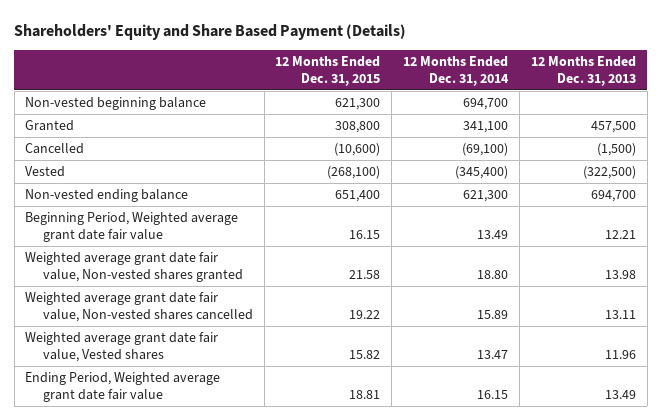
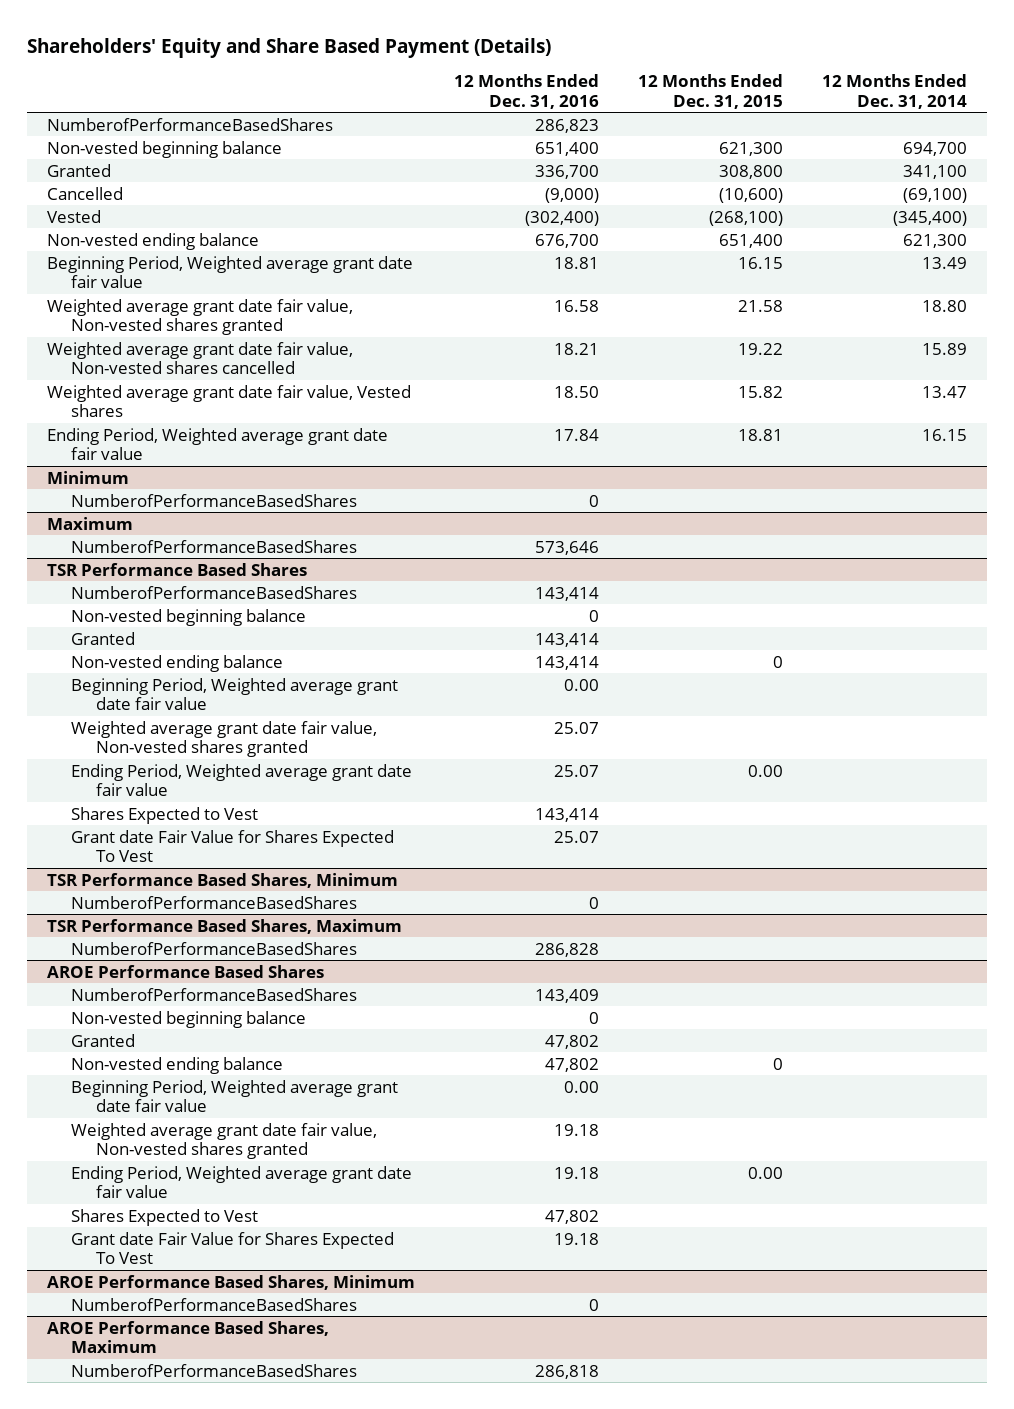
[530,56,636,87] 12 Months Ended Dec. 31, 2013 -> none
none -> [454,74,600,109] 12 Months Ended Dec. 31, 2016
none -> [46,117,333,131] NumberofPerformanceBasedShares
none -> [46,470,129,484] Minimum
none -> [71,493,358,507] NumberofPerformanceBasedShares
none -> [46,516,133,530] Maximum
none -> [71,539,358,553] NumberofPerformanceBasedShares
none -> [46,562,307,576] TSR Performance Based Shares
none -> [71,585,358,599] NumberofPerformanceBasedShares
none -> [71,608,307,626] Non-vested beginning balance
none -> [71,631,136,645] Granted
none -> [71,654,284,672] Non-vested ending balance
none -> [71,677,399,710] Beginning Period, Weighted average grant date fair value
none -> [71,720,378,757] Weighted average grant date fair value, Non-vested shares granted
none -> [71,763,413,796] Ending Period, Weighted average grant date fair value
none -> [71,806,259,824] Shares Expected to Vest
none -> [71,829,395,862] Grant date Fair Value for Shares Expected To Vest
none -> [46,872,398,888] TSR Performance Based Shares, Minimum
none -> [71,895,358,909] NumberofPerformanceBasedShares
none -> [46,918,402,934] TSR Performance Based Shares, Maximum
none -> [71,941,358,955] NumberofPerformanceBasedShares
none -> [46,964,324,978] AROE Performance Based Shares
none -> [71,987,358,1001] NumberofPerformanceBasedShares
none -> [71,1010,307,1028] Non-vested beginning balance
none -> [71,1033,136,1047] Granted
none -> [71,1056,284,1074] Non-vested ending balance
none -> [71,1079,399,1112] Beginning Period, Weighted average grant date fair value
none -> [71,1122,378,1159] Weighted average grant date fair value, Non-vested shares granted
none -> [71,1165,413,1198] Ending Period, Weighted average grant date fair value
none -> [71,1208,259,1226] Shares Expected to Vest
none -> [71,1231,395,1264] Grant date Fair Value for Shares Expected To Vest
none -> [46,1274,415,1290] AROE Performance Based Shares, Minimum
none -> [71,1297,358,1311] NumberofPerformanceBasedShares
none -> [46,1320,329,1353] AROE Performance Based Shares, Maximum
none -> [71,1363,358,1377] NumberofPerformanceBasedShares

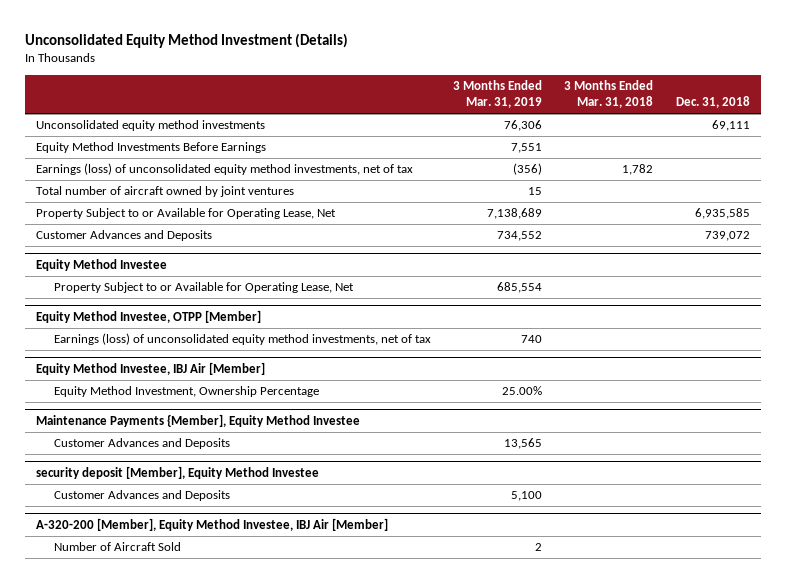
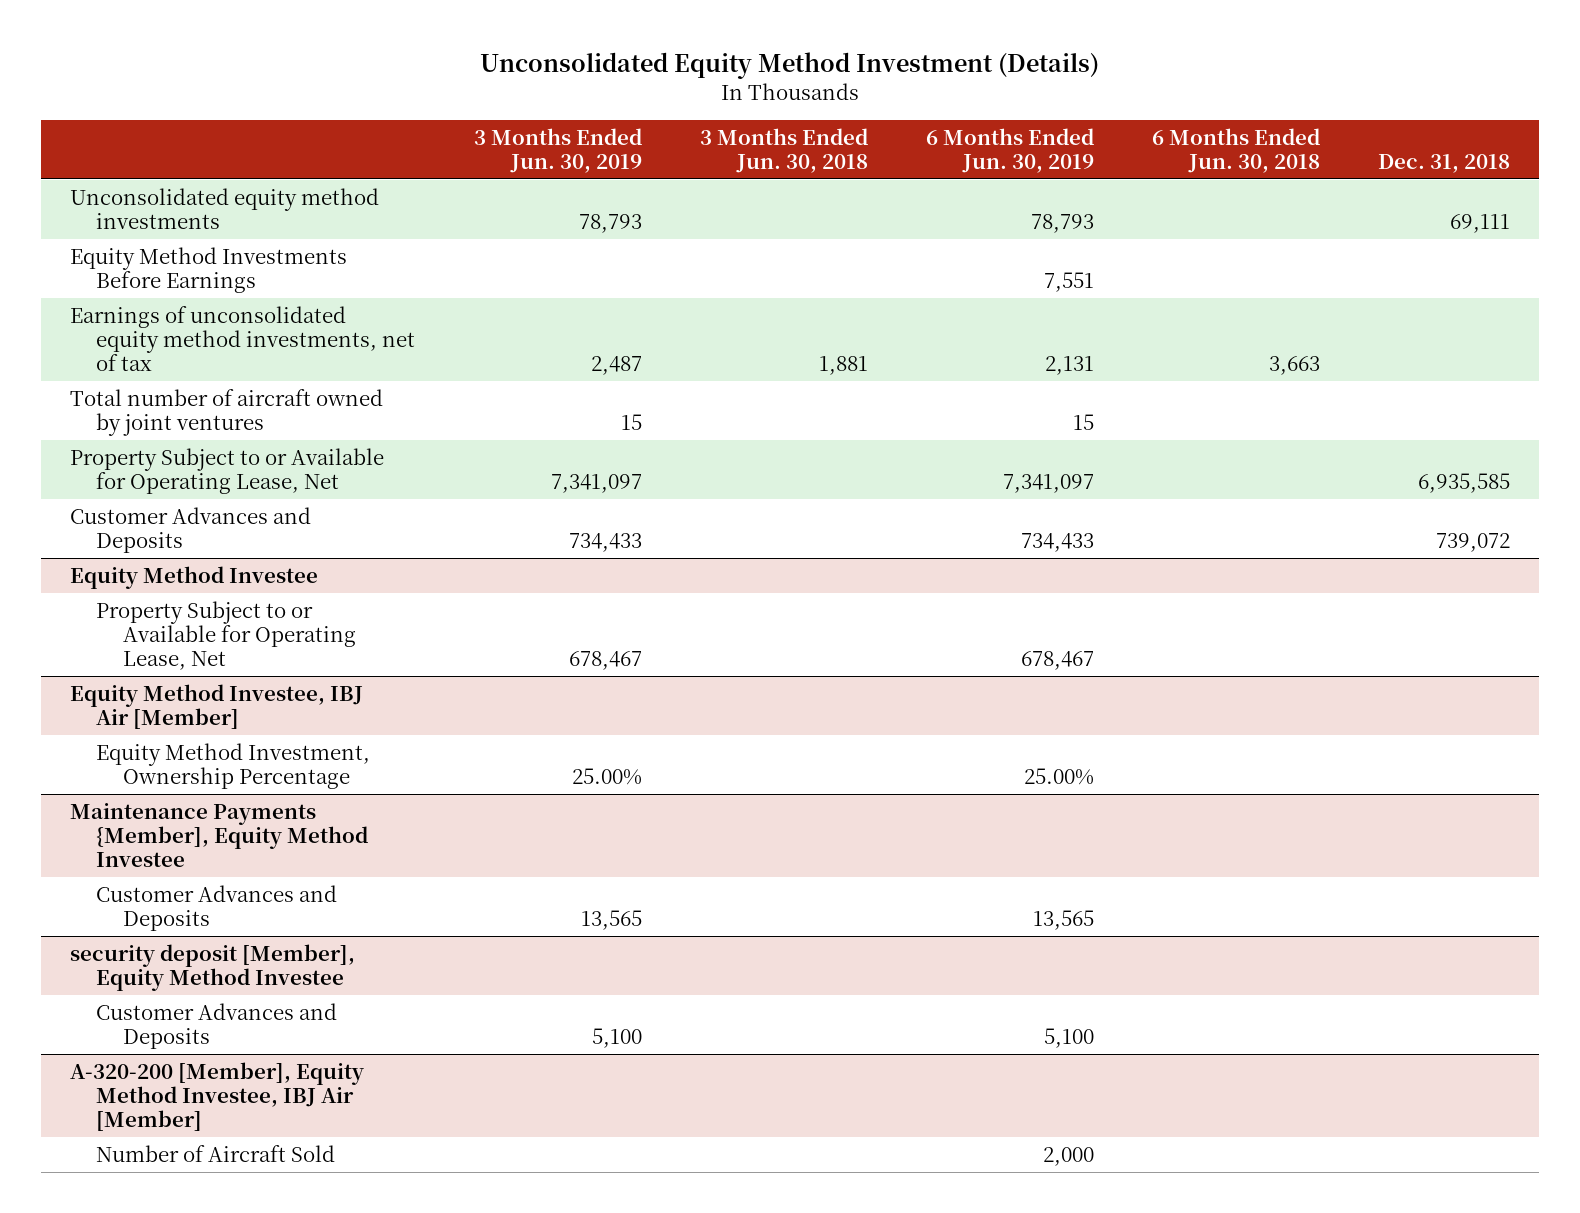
[453,80,543,109] 3 Months Ended Mar. 31, 2019 -> none
[564,80,654,109] 3 Months Ended Mar. 31, 2018 -> none
none -> [473,127,642,173] 3 Months Ended Jun. 30, 2019
none -> [699,127,868,173] 3 Months Ended Jun. 30, 2018
none -> [925,127,1094,173] 6 Months Ended Jun. 30, 2019
none -> [1151,127,1320,173] 6 Months Ended Jun. 30, 2018
[35,163,413,176] Earnings (loss) of unconsolidated equity method investments, net of tax -> [69,305,416,371] Earnings of unconsolidated equity method investments, net of tax
[35,310,261,324] Equity Method Investee, OTPP [Member] -> none
[53,333,431,346] Earnings (loss) of unconsolidated equity method investments, net of tax -> none

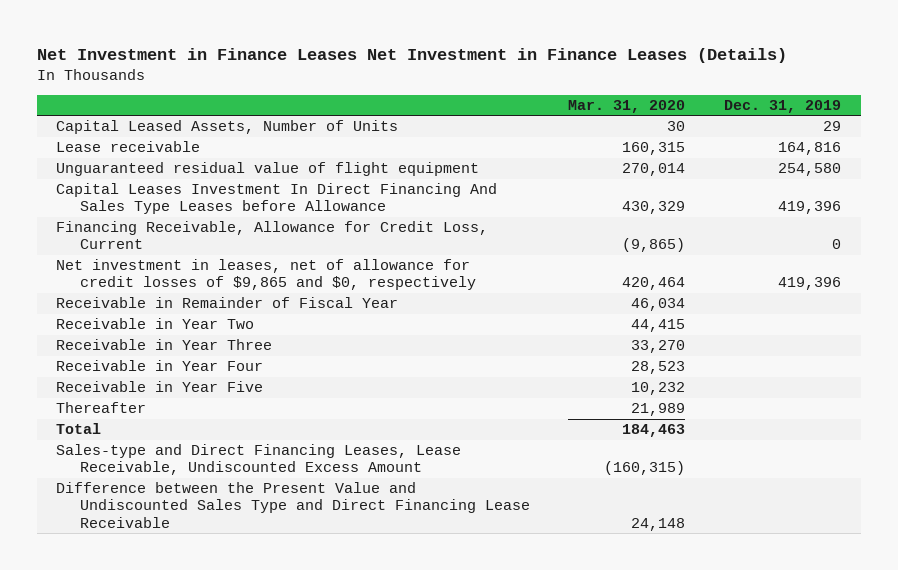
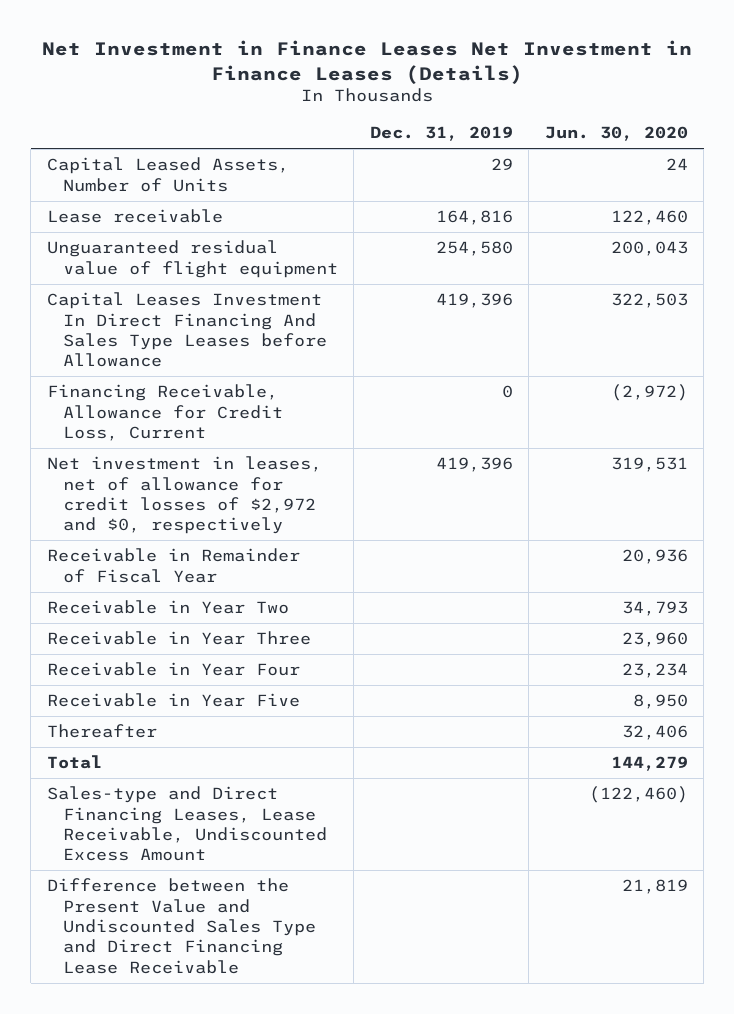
[568,99,686,113] Mar. 31, 2020 -> none
none -> [544,126,688,142] Jun. 30, 2020
[56,259,476,291] Net investment in leases, net of allowance for credit losses of $9,865 and $0, respectively -> [46,456,322,535] Net investment in leases, net of allowance for credit losses of $2,972 and $0, respectively

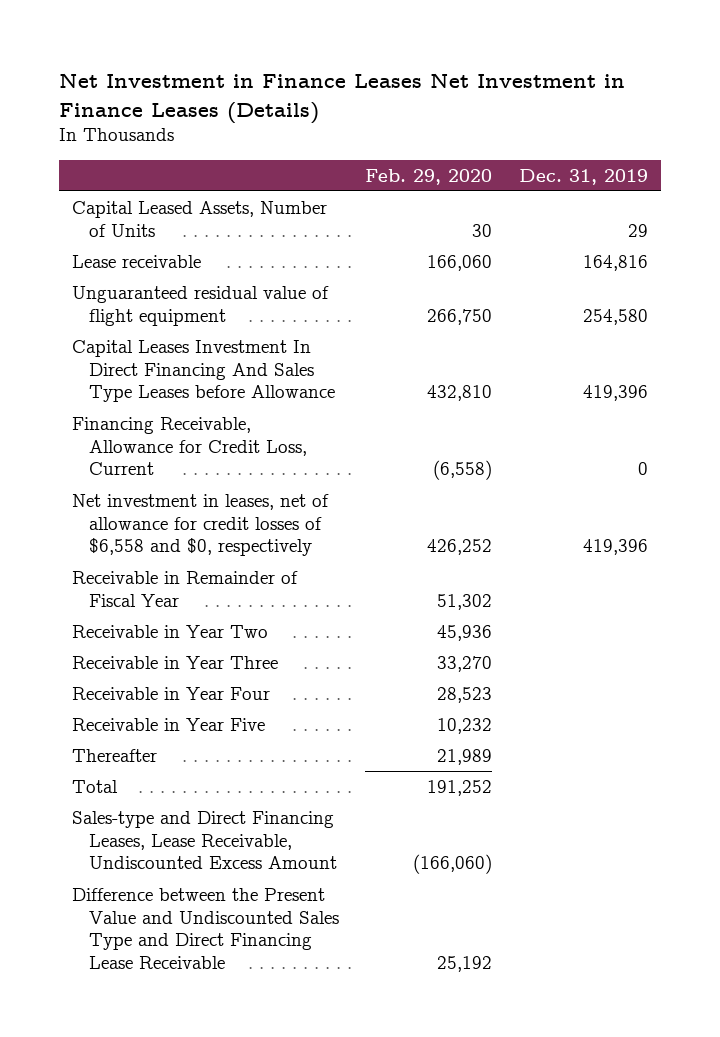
[544,126,688,142] Jun. 30, 2020 -> none
none -> [365,168,493,185] Feb. 29, 2020
[46,456,322,535] Net investment in leases, net of allowance for credit losses of $2,972 and $0, respectively -> [72,493,330,557] Net investment in leases, net of allowance for credit losses of $6,558 and $0, respectively

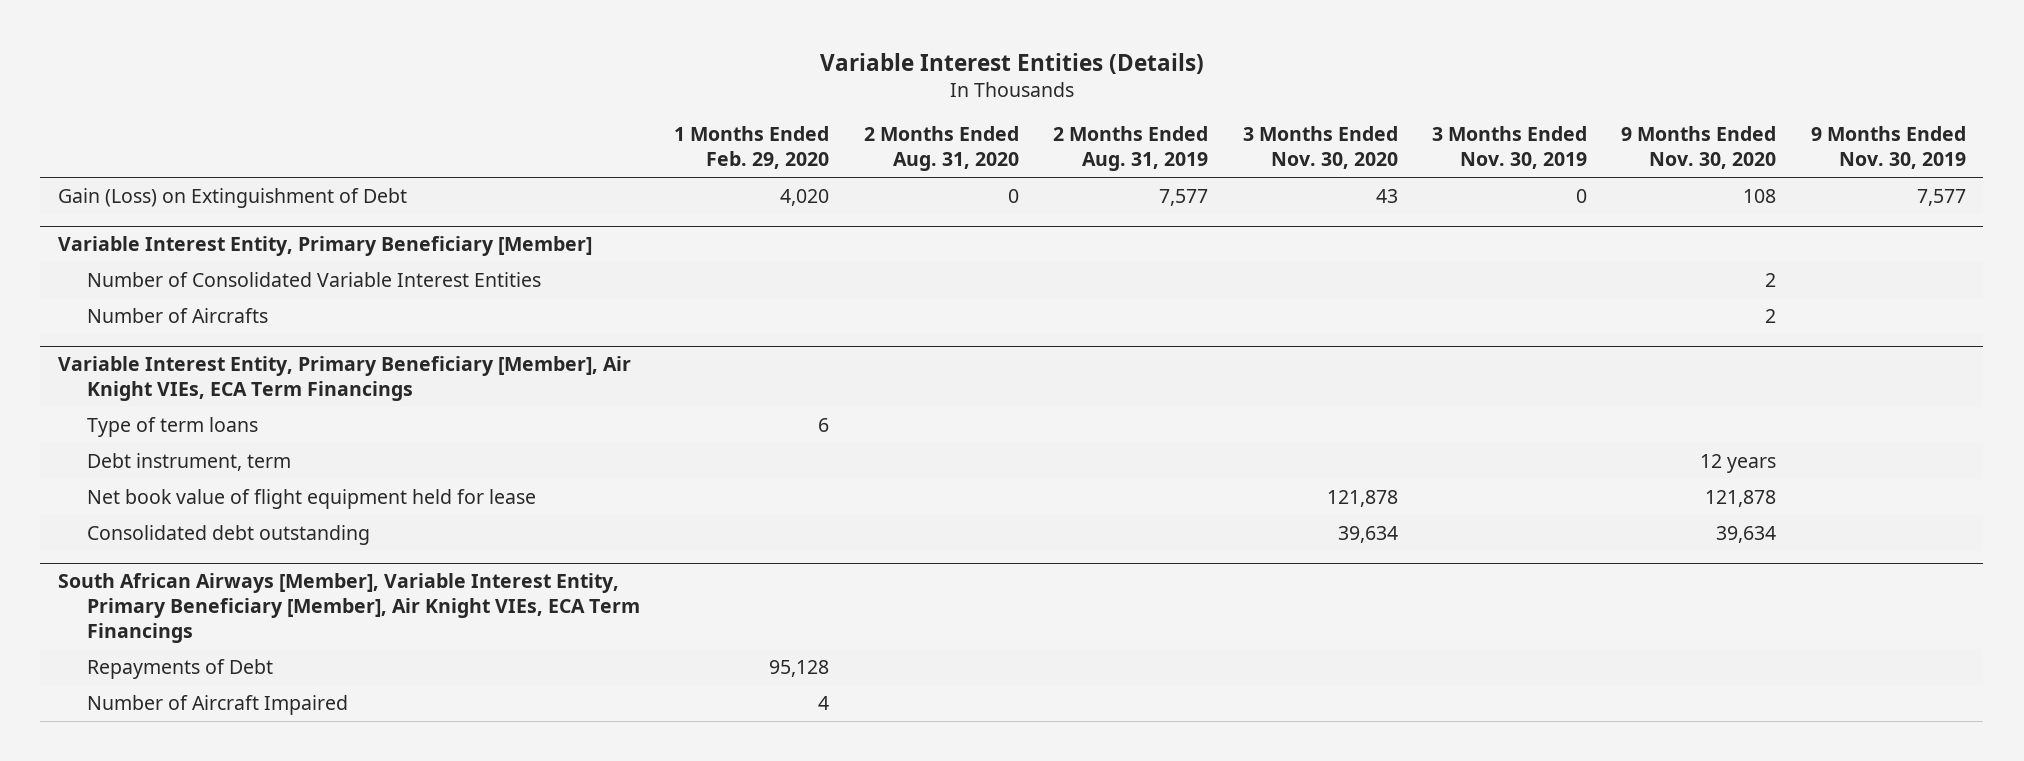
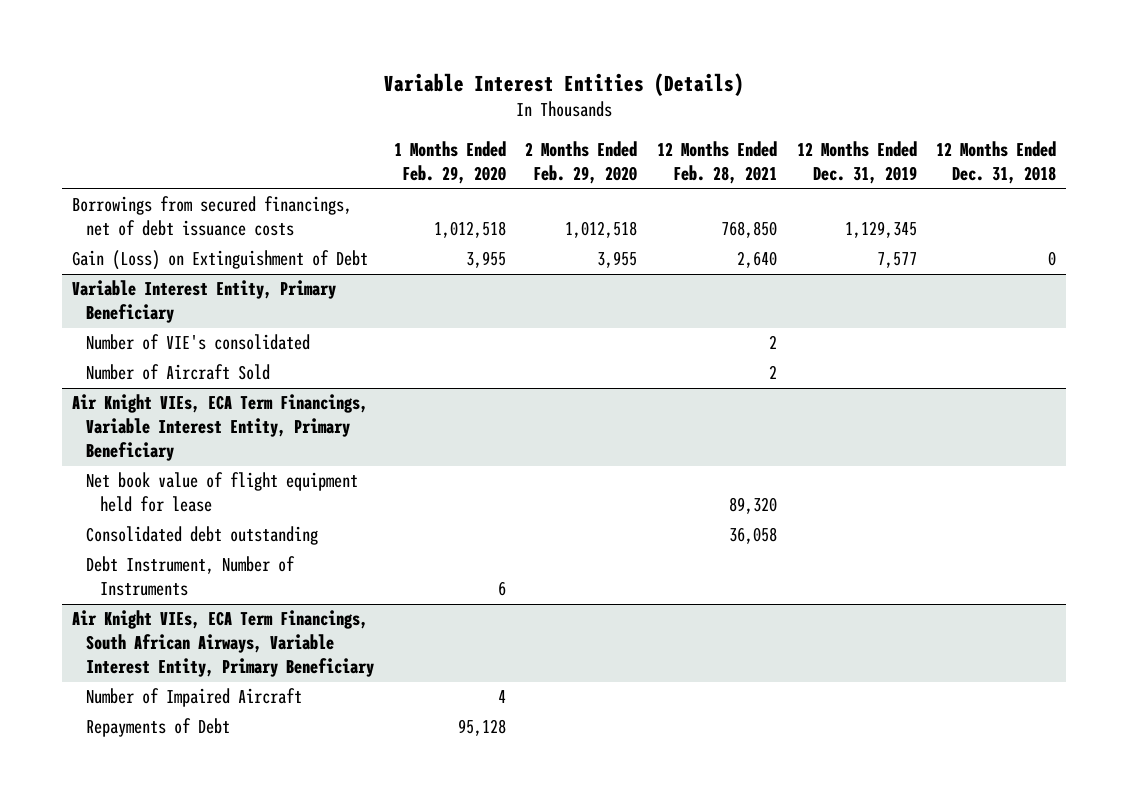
[863,126,1019,172] 2 Months Ended Aug. 31, 2020 -> none
[1053,126,1209,172] 2 Months Ended Aug. 31, 2019 -> none
[1242,126,1398,170] 3 Months Ended Nov. 30, 2020 -> none
[1431,126,1587,170] 3 Months Ended Nov. 30, 2019 -> none
[1621,126,1777,170] 9 Months Ended Nov. 30, 2020 -> none
[1810,126,1966,170] 9 Months Ended Nov. 30, 2019 -> none
none -> [525,141,638,185] 2 Months Ended Feb. 29, 2020
none -> [656,141,777,185] 12 Months Ended Feb. 28, 2021
none -> [796,141,917,185] 12 Months Ended Dec. 31, 2019
none -> [936,141,1057,185] 12 Months Ended Dec. 31, 2018
[86,416,258,437] Type of term loans -> none
[86,452,291,471] Debt instrument, term -> none
none -> [71,196,352,237] Borrowings from secured financings, net of debt issuance costs
[780,188,830,206] 4,020 -> [465,251,506,269] 3,955
[57,236,592,257] Variable Interest Entity, Primary Beneficiary [Member] -> [71,280,336,324] Variable Interest Entity, Primary Beneficiary
[86,271,541,287] Number of Consolidated Variable Interest Entities -> [85,334,310,351] Number of VIE's consolidated
[86,307,268,323] Number of Aircrafts -> [85,364,270,381] Number of Aircraft Sold
[57,356,631,402] Variable Interest Entity, Primary Beneficiary [Member], Air Knight VIEs, ECA Term Financings -> [71,394,368,462] Air Knight VIEs, ECA Term Financings, Variable Interest Entity, Primary Beneficiary
none -> [85,556,295,597] Debt Instrument, Number of Instruments
[57,573,640,643] South African Airways [Member], Variable Interest Entity, Primary Beneficiary [Member], Air Knight VIEs, ECA Term Financings -> [71,610,374,678] Air Knight VIEs, ECA Term Financings, South African Airways, Variable Interest Entity, Primary Beneficiary
none -> [85,688,302,708] Number of Impaired Aircraft
[86,694,348,715] Number of Aircraft Impaired -> none

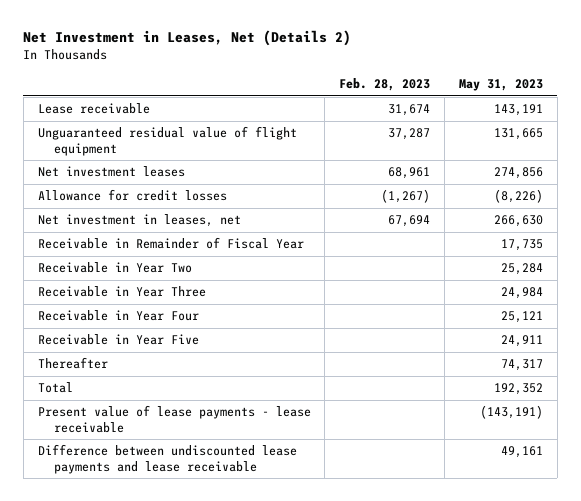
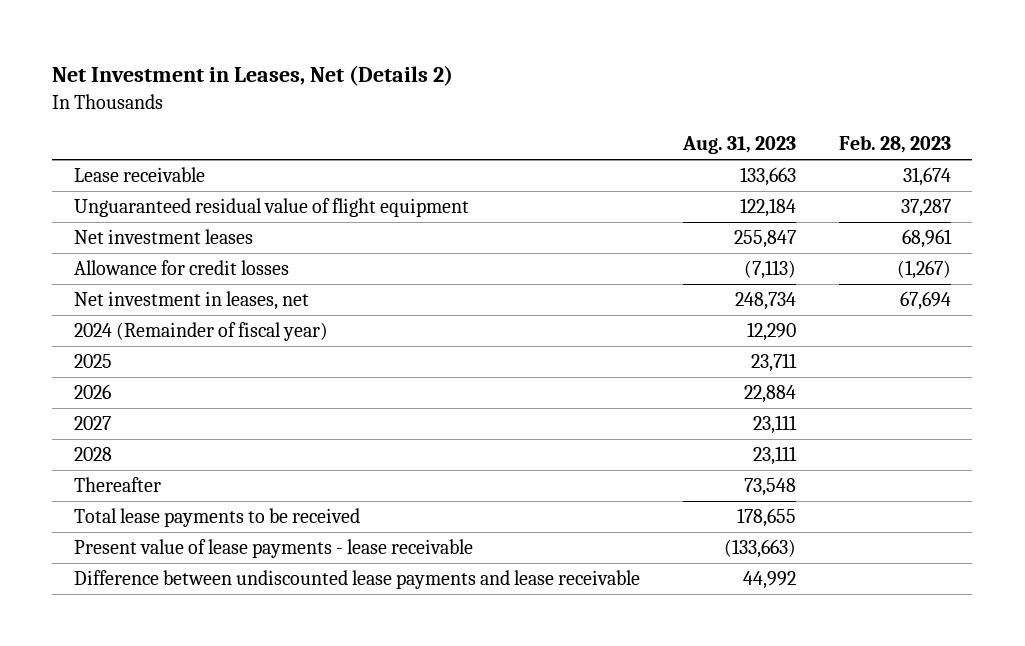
[458,78,543,91] May 31, 2023 -> none
none -> [681,136,796,155] Aug. 31, 2023
[37,237,304,250] Receivable in Remainder of Fiscal Year -> [73,322,328,342] 2024 (Remainder of fiscal year)
[37,262,192,274] Receivable in Year Two -> [73,354,112,369] 2025
[37,286,206,298] Receivable in Year Three -> [73,384,111,400] 2026
[37,310,199,322] Receivable in Year Four -> [73,416,111,431] 2027
[37,334,199,346] Receivable in Year Five -> [73,447,112,462] 2028
[37,382,73,394] Total -> [73,508,360,528] Total lease payments to be received

